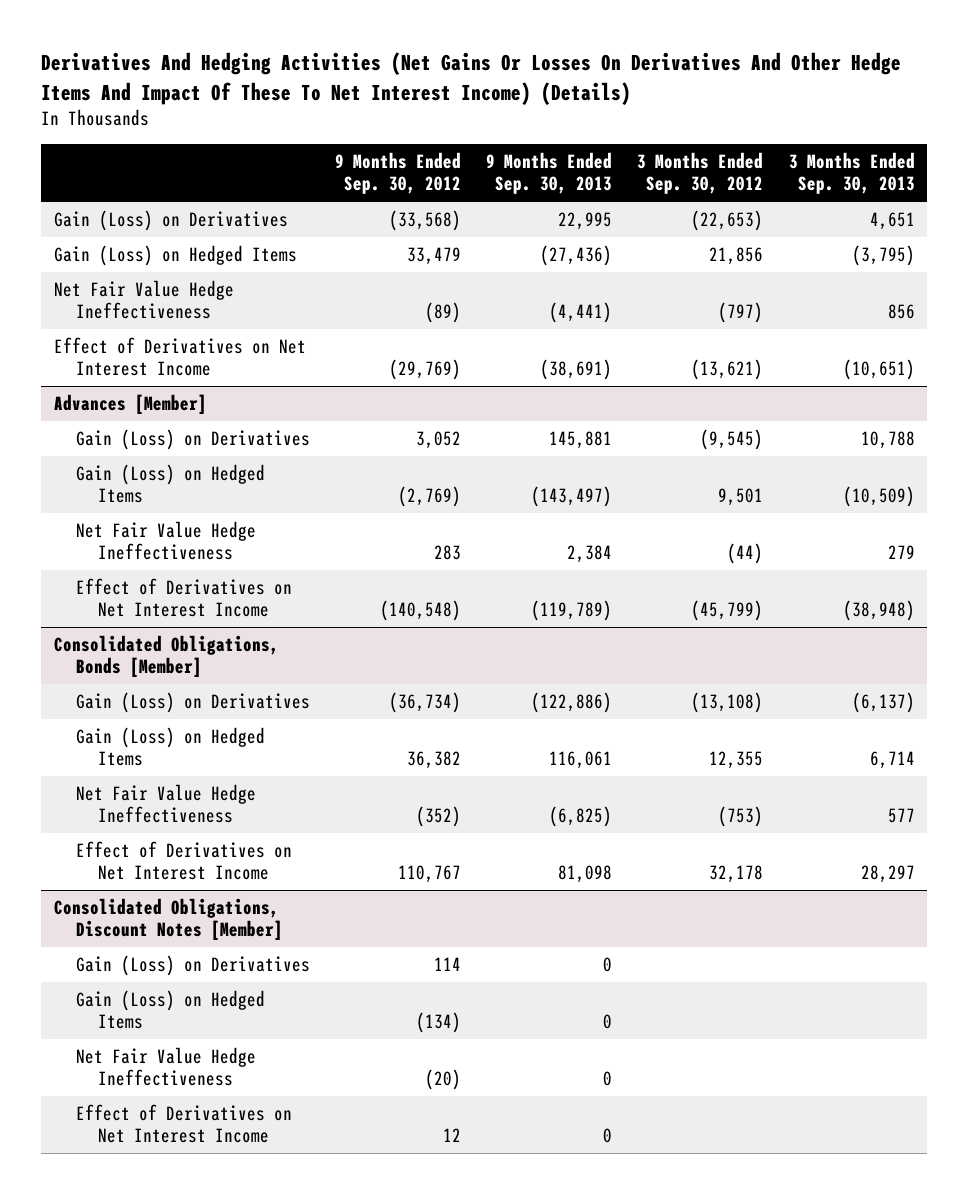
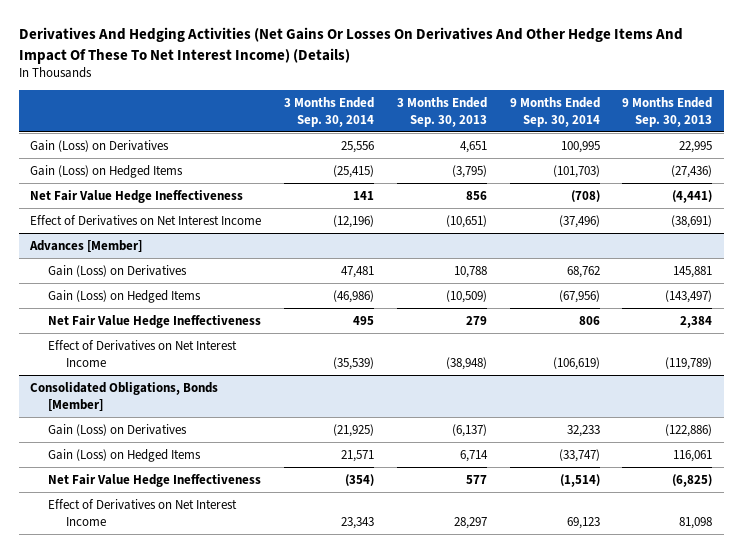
[335,151,462,195] 9 Months Ended Sep. 30, 2012 -> none
[637,151,764,195] 3 Months Ended Sep. 30, 2012 -> none
none -> [283,96,374,127] 3 Months Ended Sep. 30, 2014
none -> [509,96,600,127] 9 Months Ended Sep. 30, 2014
[53,898,284,941] Consolidated Obligations, Discount Notes [Member] -> none
[76,955,311,977] Gain (Loss) on Derivatives -> none
[76,990,266,1030] Gain (Loss) on Hedged Items -> none
[76,1047,257,1087] Net Fair Value Hedge Ineffectiveness -> none
[76,1104,293,1144] Effect of Derivatives on Net Interest Income -> none

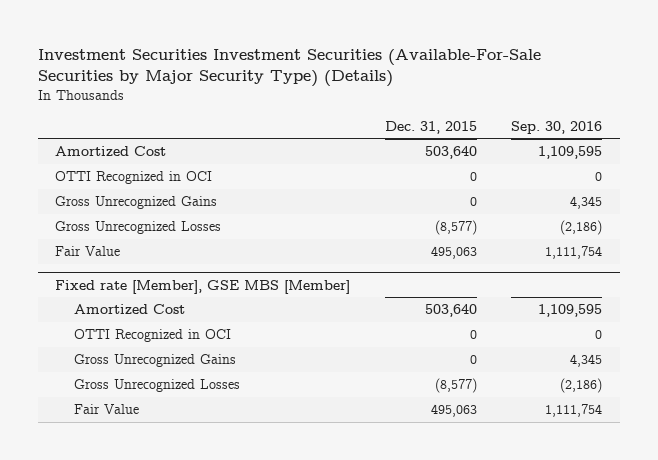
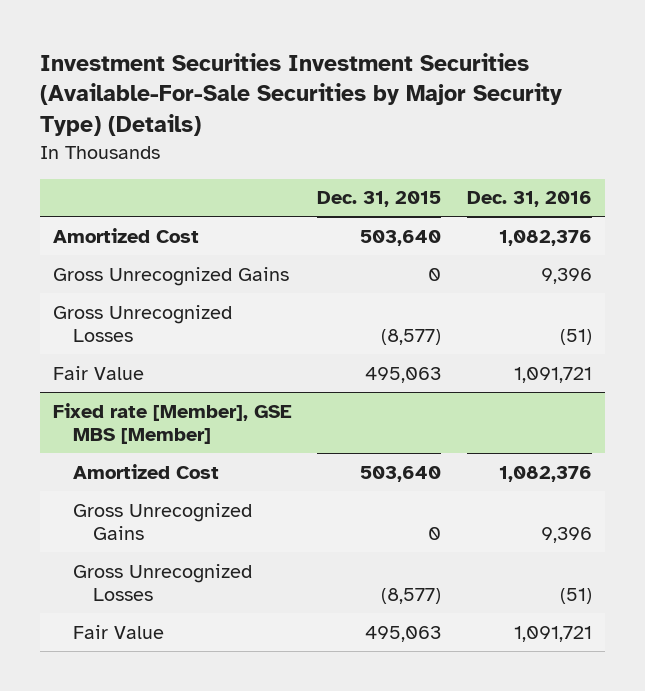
[511,120,603,134] Sep. 30, 2016 -> none
none -> [467,191,593,208] Dec. 31, 2016
[55,171,213,185] OTTI Recognized in OCI -> none
[73,329,231,343] OTTI Recognized in OCI -> none

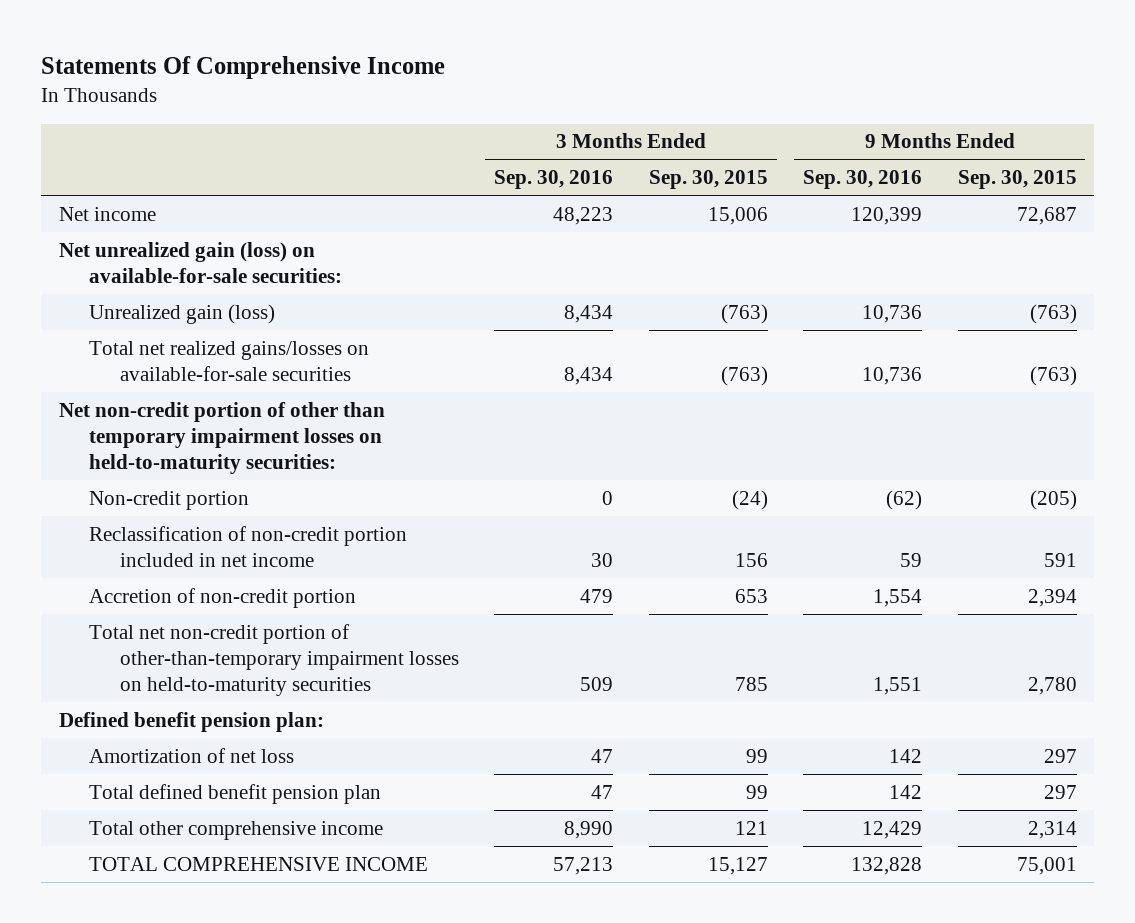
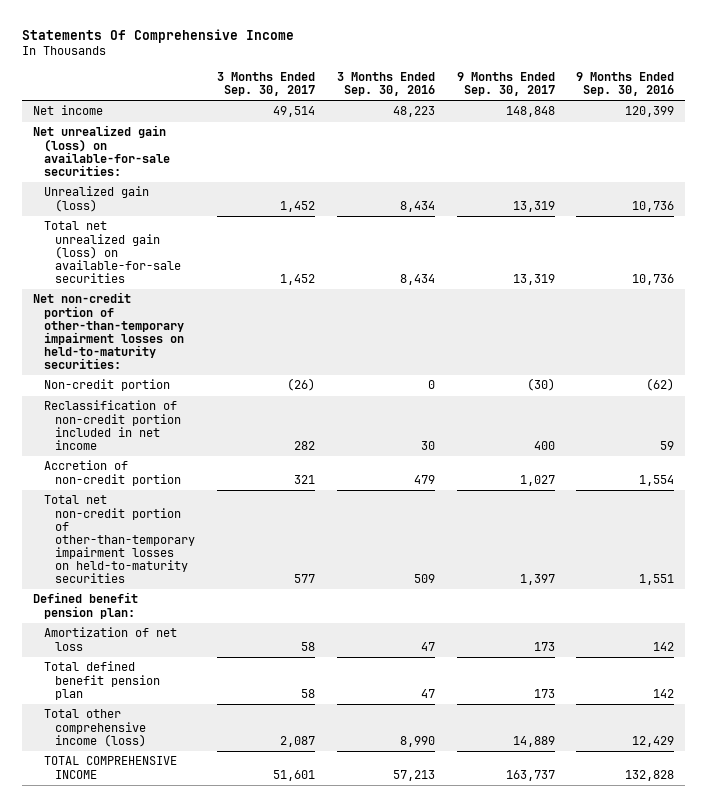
[648,170,768,190] Sep. 30, 2015 -> none
[957,170,1077,190] Sep. 30, 2015 -> none
none -> [216,71,315,96] 3 Months Ended Sep. 30, 2017
none -> [456,71,555,96] 9 Months Ended Sep. 30, 2017
[89,340,370,381] Total net realized gains/losses on available-for-sale securities -> [43,221,181,283] Total net unrealized gain (loss) on available-for-sale securities
[58,401,385,474] Net non-credit portion of other than temporary impairment losses on held-to-maturity securities: -> [33,292,184,370] Net non-credit portion of other-than-temporary impairment losses on held-to-maturity securities:
[89,820,384,840] Total other comprehensive income -> [43,709,146,747] Total other comprehensive income (loss)

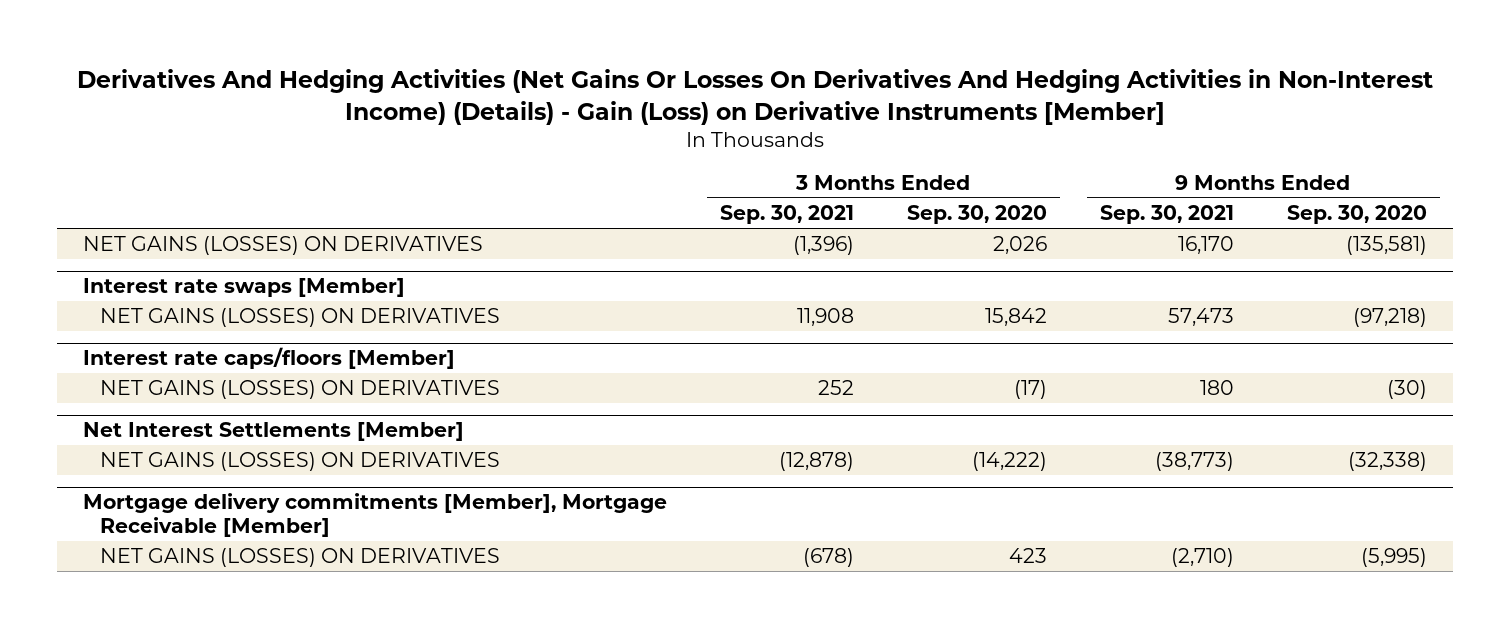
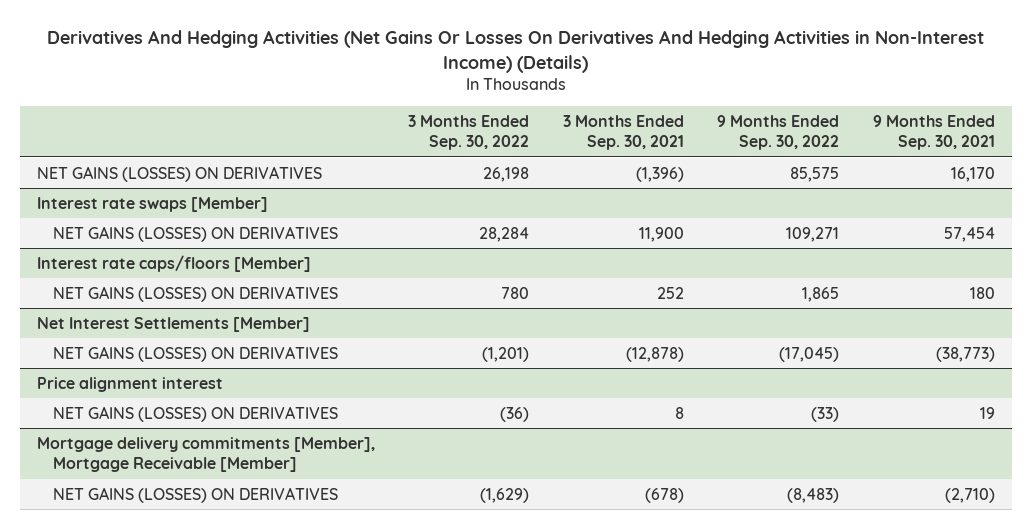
[76,69,1433,125] Derivatives And Hedging Activities (Net Gains Or Losses On Derivatives And Hedging Activities in Non-Interest Income) (Details) - Gain (Loss) on Derivative Instruments [Member] -> [46,30,984,73] Derivatives And Hedging Activities (Net Gains Or Losses On Derivatives And Hedging Activities in Non-Interest Income) (Details)
[906,205,1047,225] Sep. 30, 2020 -> none
[1286,205,1427,225] Sep. 30, 2020 -> none
none -> [408,114,530,151] 3 Months Ended Sep. 30, 2022
none -> [717,114,840,151] 9 Months Ended Sep. 30, 2022
[797,308,855,327] 11,908 -> [638,226,684,242] 11,900
[1167,308,1234,327] 57,473 -> [943,226,995,242] 57,454
none -> [36,376,223,392] Price alignment interest
none -> [53,405,339,422] NET GAINS (LOSSES) ON DERIVATIVES

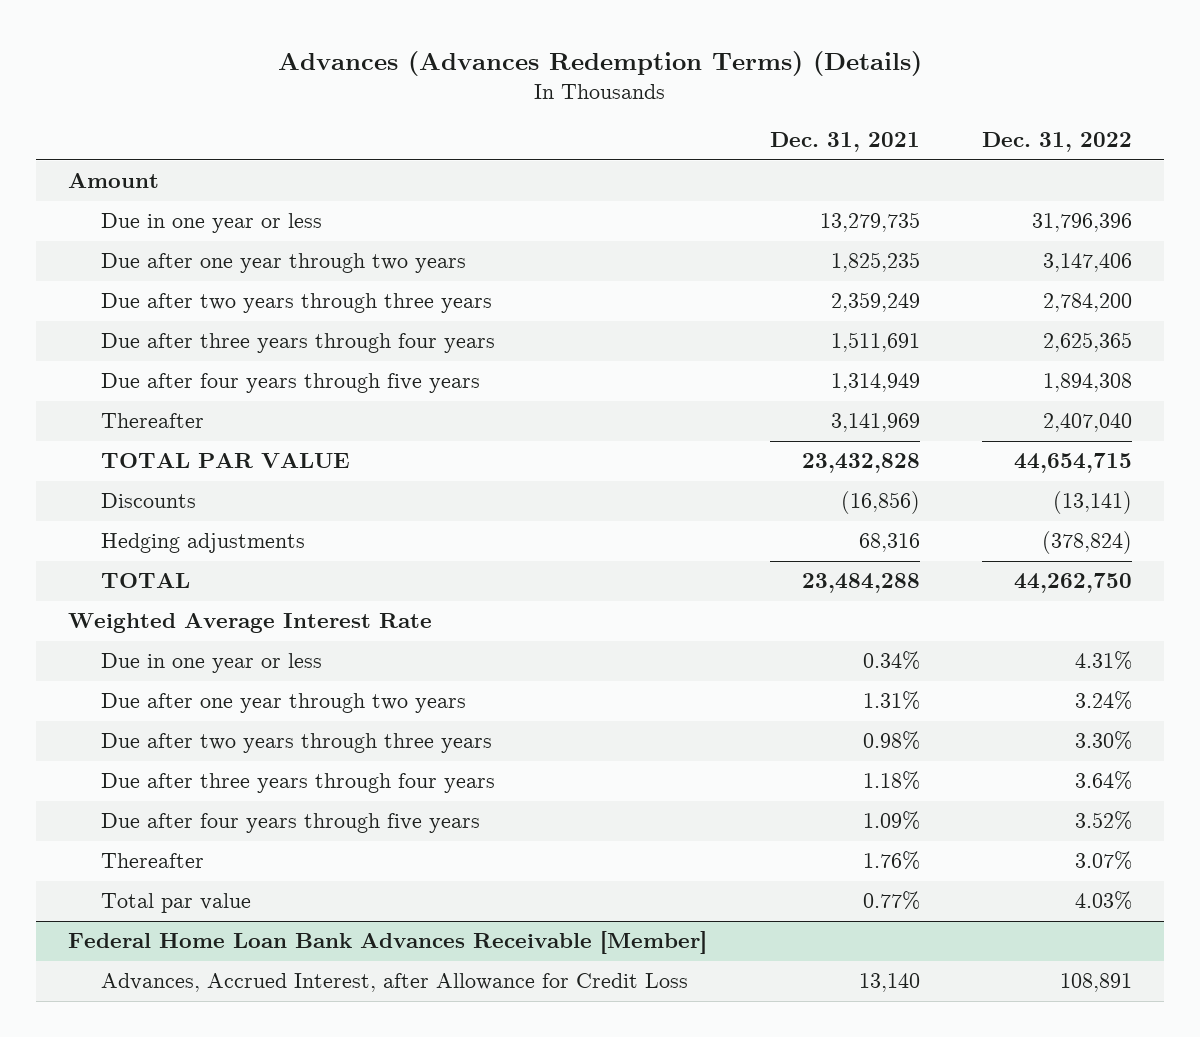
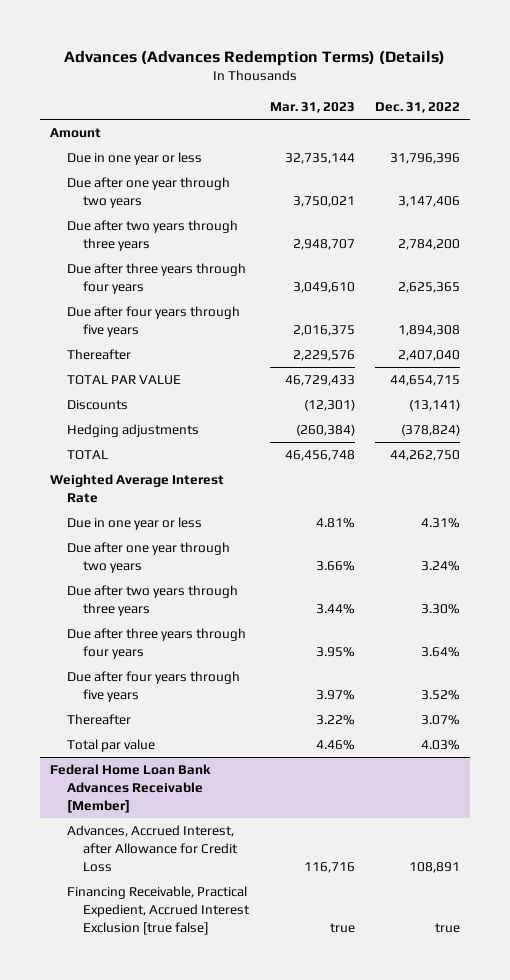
[769,132,920,153] Dec. 31, 2021 -> none
none -> [269,102,355,114] Mar. 31, 2023
none -> [66,886,251,935] Financing Receivable, Practical Expedient, Accrued Interest Exclusion [true false]

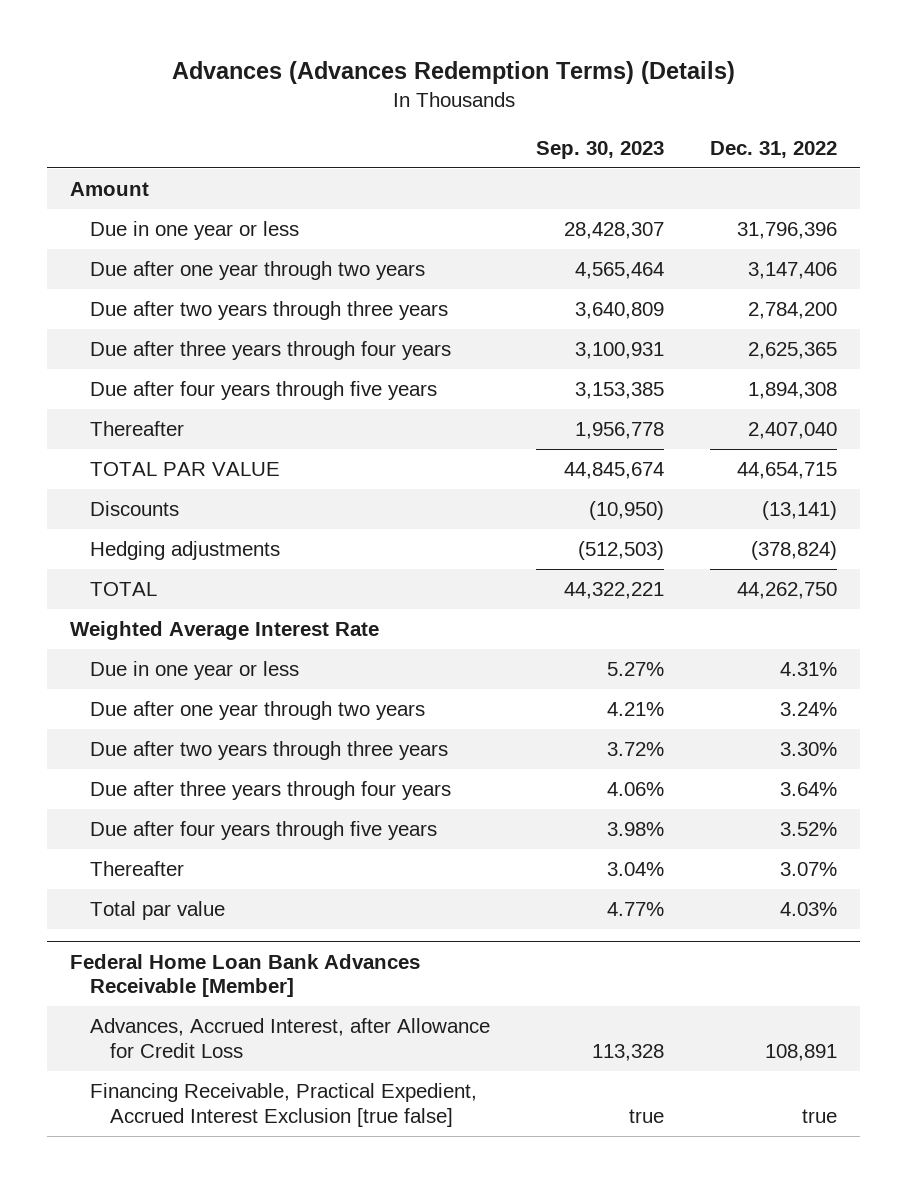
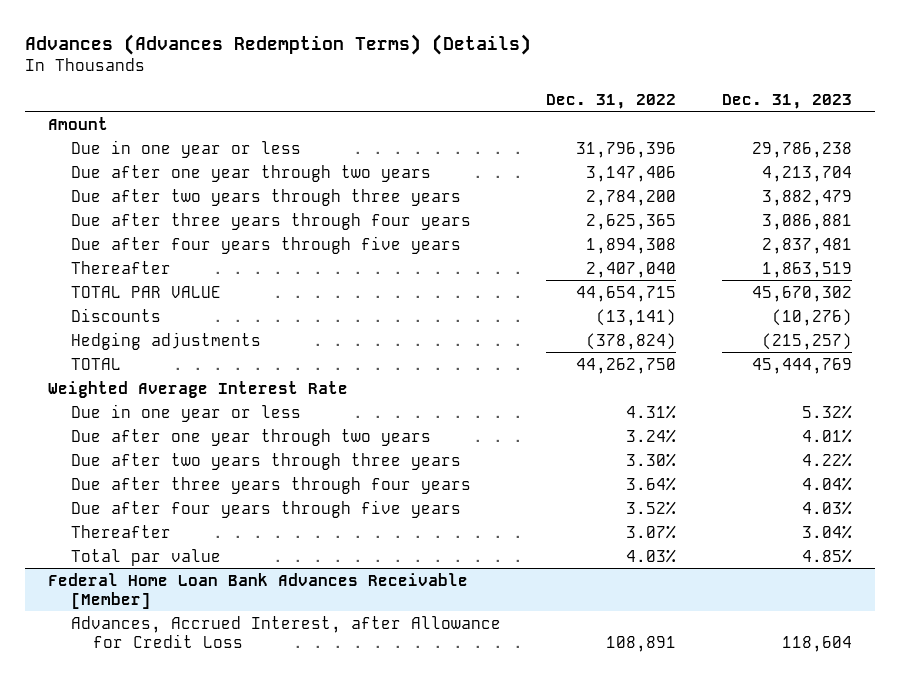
[536,140,665,159] Sep. 30, 2023 -> none
none -> [721,93,852,109] Dec. 31, 2023
[90,1083,478,1127] Financing Receivable, Practical Expedient, Accrued Interest Exclusion [true false] -> none

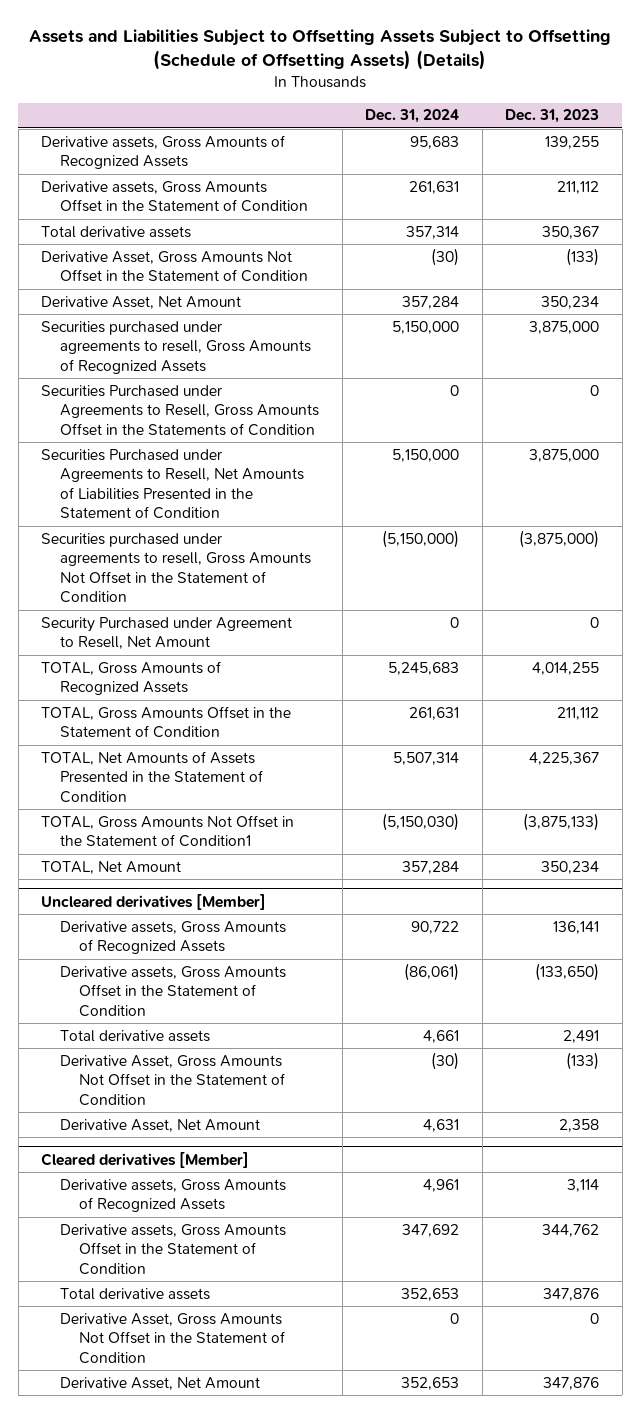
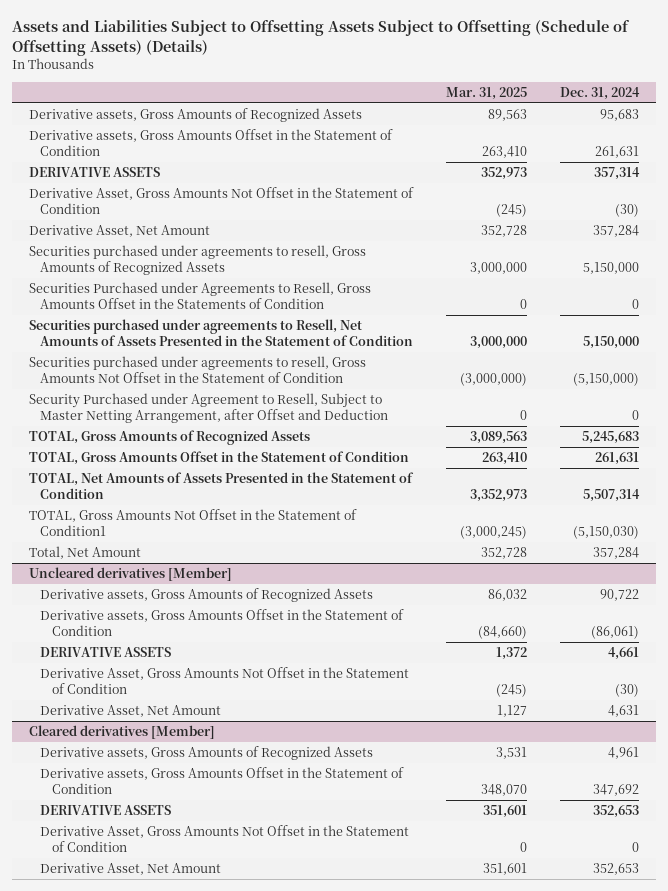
[505,109,600,124] Dec. 31, 2023 -> none
none -> [446,86,528,100] Mar. 31, 2025
[41,225,192,238] Total derivative assets -> [28,167,160,178] DERIVATIVE ASSETS
[41,448,305,520] Securities Purchased under Agreements to Resell, Net Amounts of Liabilities Presented in the Statement of Condition -> [28,319,414,347] Securities purchased under agreements to Resell, Net Amounts of Assets Presented in the Statement of Condition
[41,616,293,650] Security Purchased under Agreement to Resell, Net Amount -> none
none -> [28,393,389,424] Security Purchased under Agreement to Resell, Subject to Master Netting Arrangement, after Offset and Deduction
[41,860,182,874] TOTAL, Net Amount -> [28,546,141,560] Total, Net Amount
[60,1029,211,1042] Total derivative assets -> [40,647,172,658] DERIVATIVE ASSETS
[60,1287,211,1300] Total derivative assets -> [40,805,172,816] DERIVATIVE ASSETS

